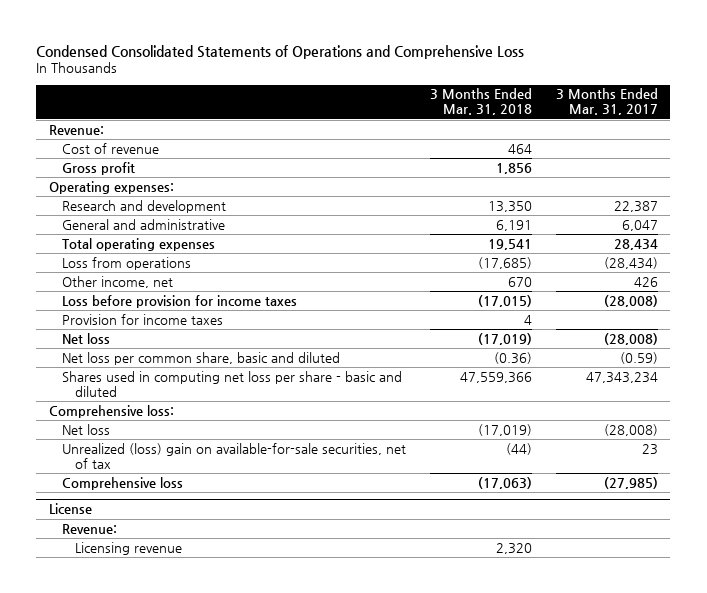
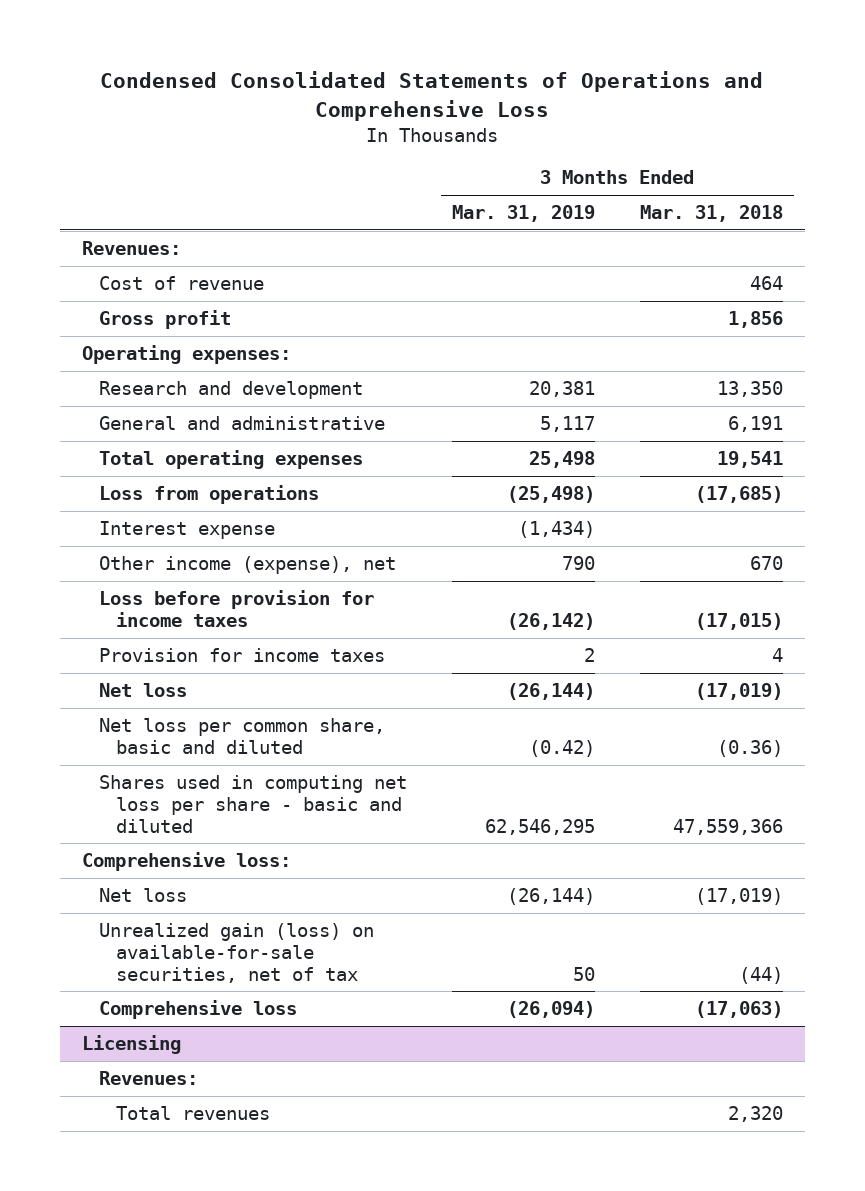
[556,88,659,116] 3 Months Ended Mar. 31, 2017 -> none
none -> [451,205,595,223] Mar. 31, 2019
[48,124,104,135] Revenue: -> [82,241,182,256] Revenues:
none -> [98,521,275,540] Interest expense
[61,275,173,288] Other income, net -> [98,556,396,575] Other income (expense), net
[61,442,406,469] Unrealized (loss) gain on available-for-sale securities, net of tax -> [98,923,374,983] Unrealized gain (loss) on available-for-sale securities, net of tax
[48,503,92,515] License -> [82,1035,182,1055] Licensing
[61,523,117,534] Revenue: -> [98,1071,198,1086] Revenues:
[75,541,183,555] Licensing revenue -> [115,1106,270,1121] Total revenues

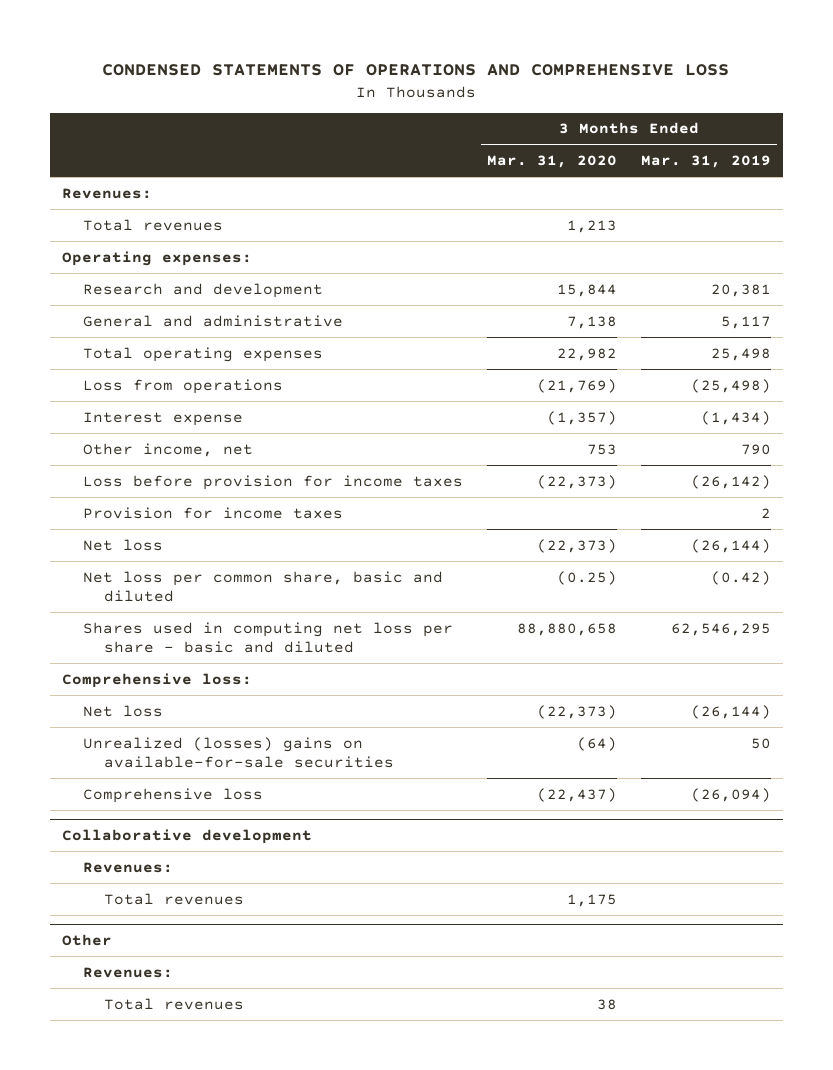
[100,71,764,121] Condensed Consolidated Statements of Operations and Comprehensive Loss -> [102,64,730,77] CONDENSED STATEMENTS OF OPERATIONS AND COMPREHENSIVE LOSS
[639,205,783,223] Mar. 31, 2018 -> none
none -> [487,154,618,168] Mar. 31, 2020
[98,276,264,291] Cost of revenue -> none
[98,310,231,330] Gross profit -> none
none -> [83,218,224,231] Total revenues
[98,556,396,575] Other income (expense), net -> [83,442,254,457] Other income, net
[98,923,374,983] Unrealized gain (loss) on available-for-sale securities, net of tax -> [83,736,395,768] Unrealized (losses) gains on available-for-sale securities
[82,1035,182,1055] Licensing -> none
none -> [62,829,313,845] Collaborative development
none -> [62,934,113,947] Other
none -> [83,966,174,978] Revenues:
none -> [104,997,245,1010] Total revenues

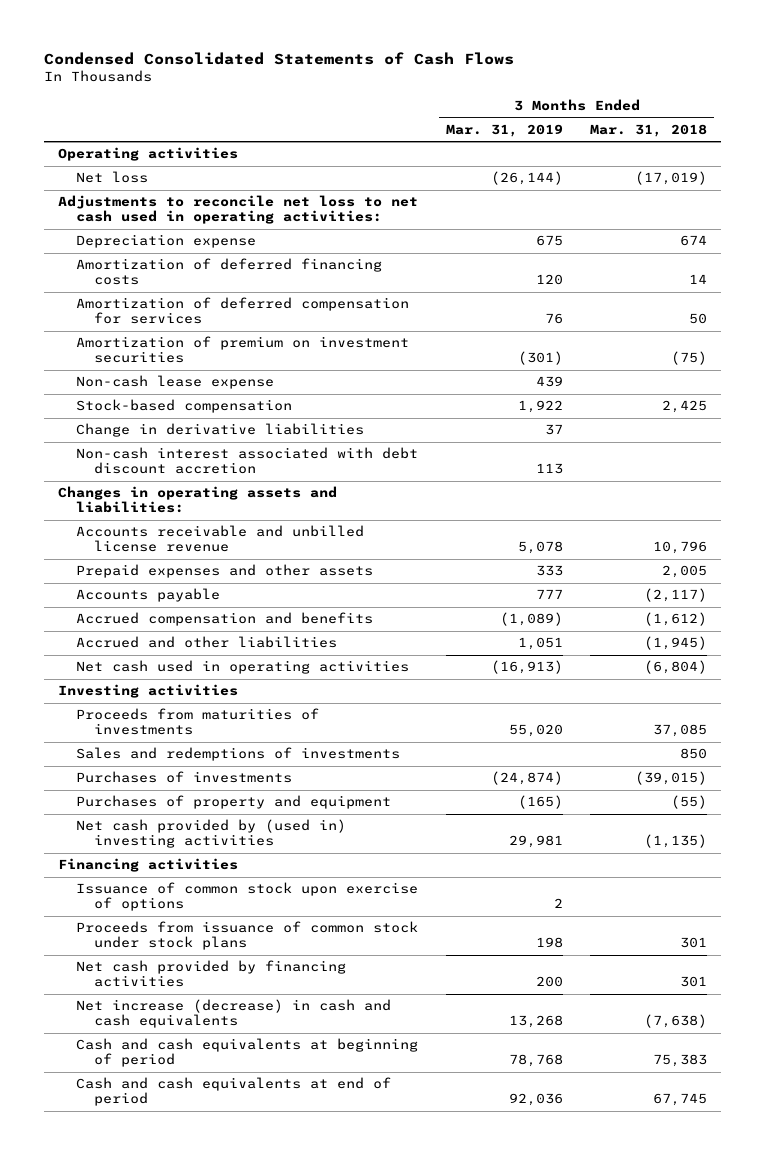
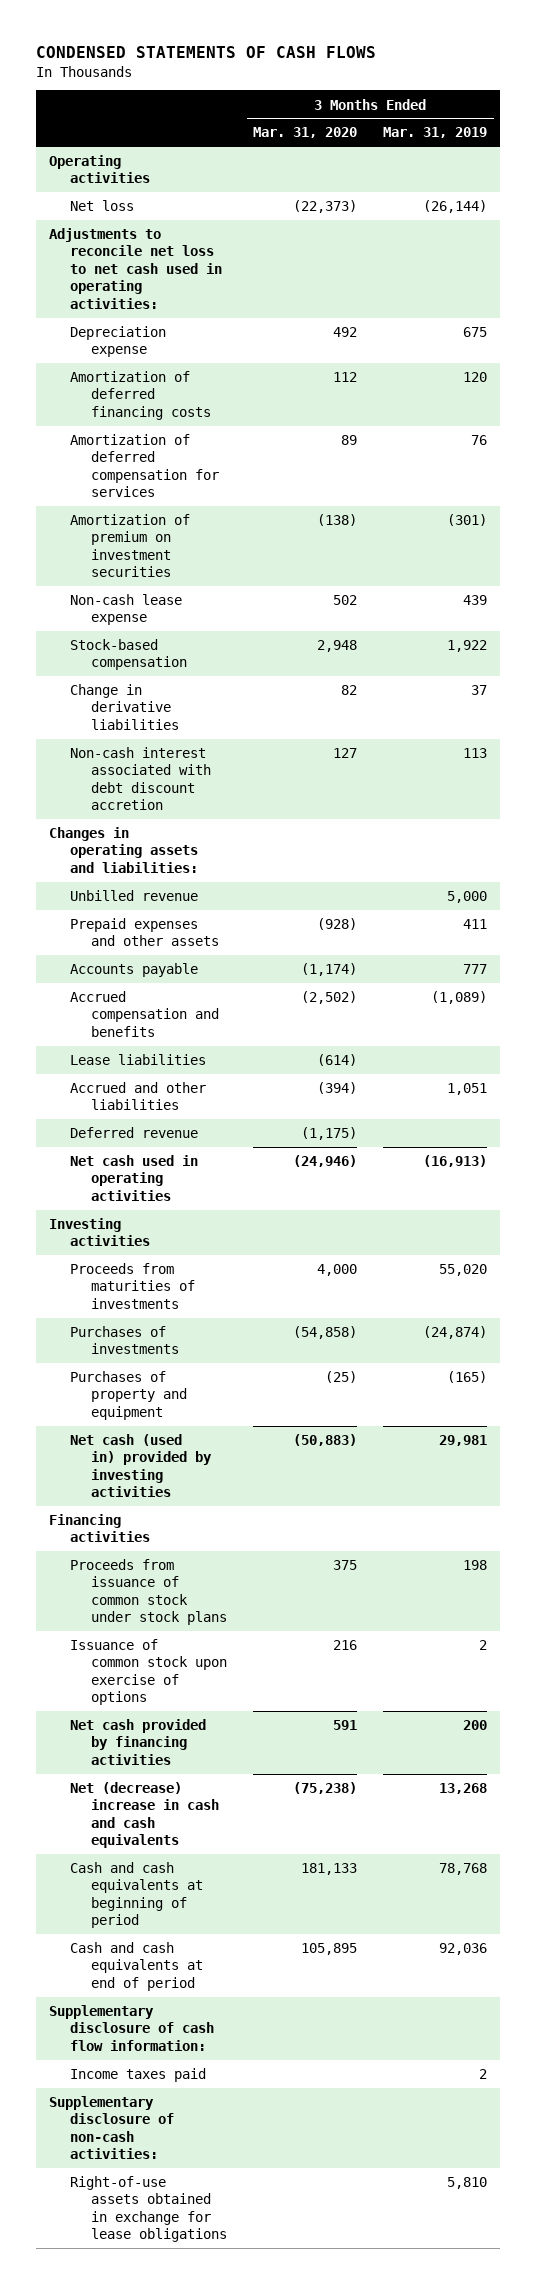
[43,51,514,65] Condensed Consolidated Statements of Cash Flows -> [36,45,377,58] CONDENSED STATEMENTS OF CASH FLOWS
[590,123,708,137] Mar. 31, 2018 -> none
none -> [253,127,358,139] Mar. 31, 2020
[75,525,364,553] Accounts receivable and unbilled license revenue -> none
none -> [70,890,199,902] Unbilled revenue
[535,565,563,577] 333 -> [463,919,488,930] 411
none -> [70,1054,207,1066] Lease liabilities
none -> [70,1127,199,1139] Deferred revenue
[75,747,400,762] Sales and redemptions of investments -> none
[75,819,346,849] Net cash provided by (used in) investing activities -> [70,1434,213,1498] Net cash (used in) provided by investing activities
[75,882,418,912] Issuance of common stock upon exercise of options -> [70,1639,228,1706] Issuance of common stock upon exercise of options
[75,999,391,1029] Net increase (decrease) in cash and cash equivalents -> [70,1782,220,1849] Net (decrease) increase in cash and cash equivalents
none -> [49,2005,215,2051] Supplementary disclosure of cash flow information:
none -> [70,2068,207,2083] Income taxes paid
none -> [49,2096,175,2160] Supplementary disclosure of non-cash activities:
none -> [70,2176,228,2243] Right-of-use assets obtained in exchange for lease obligations

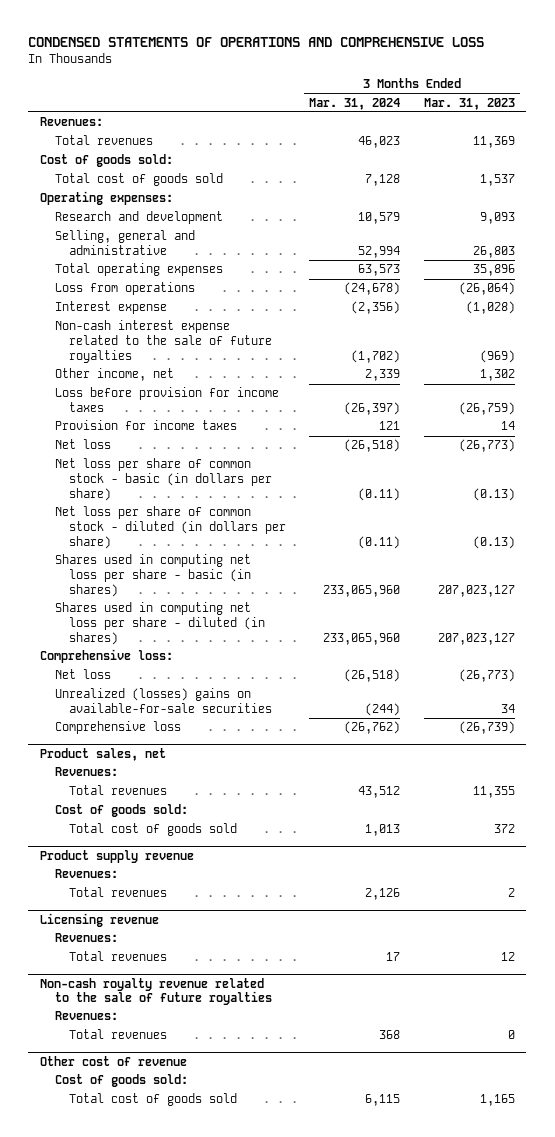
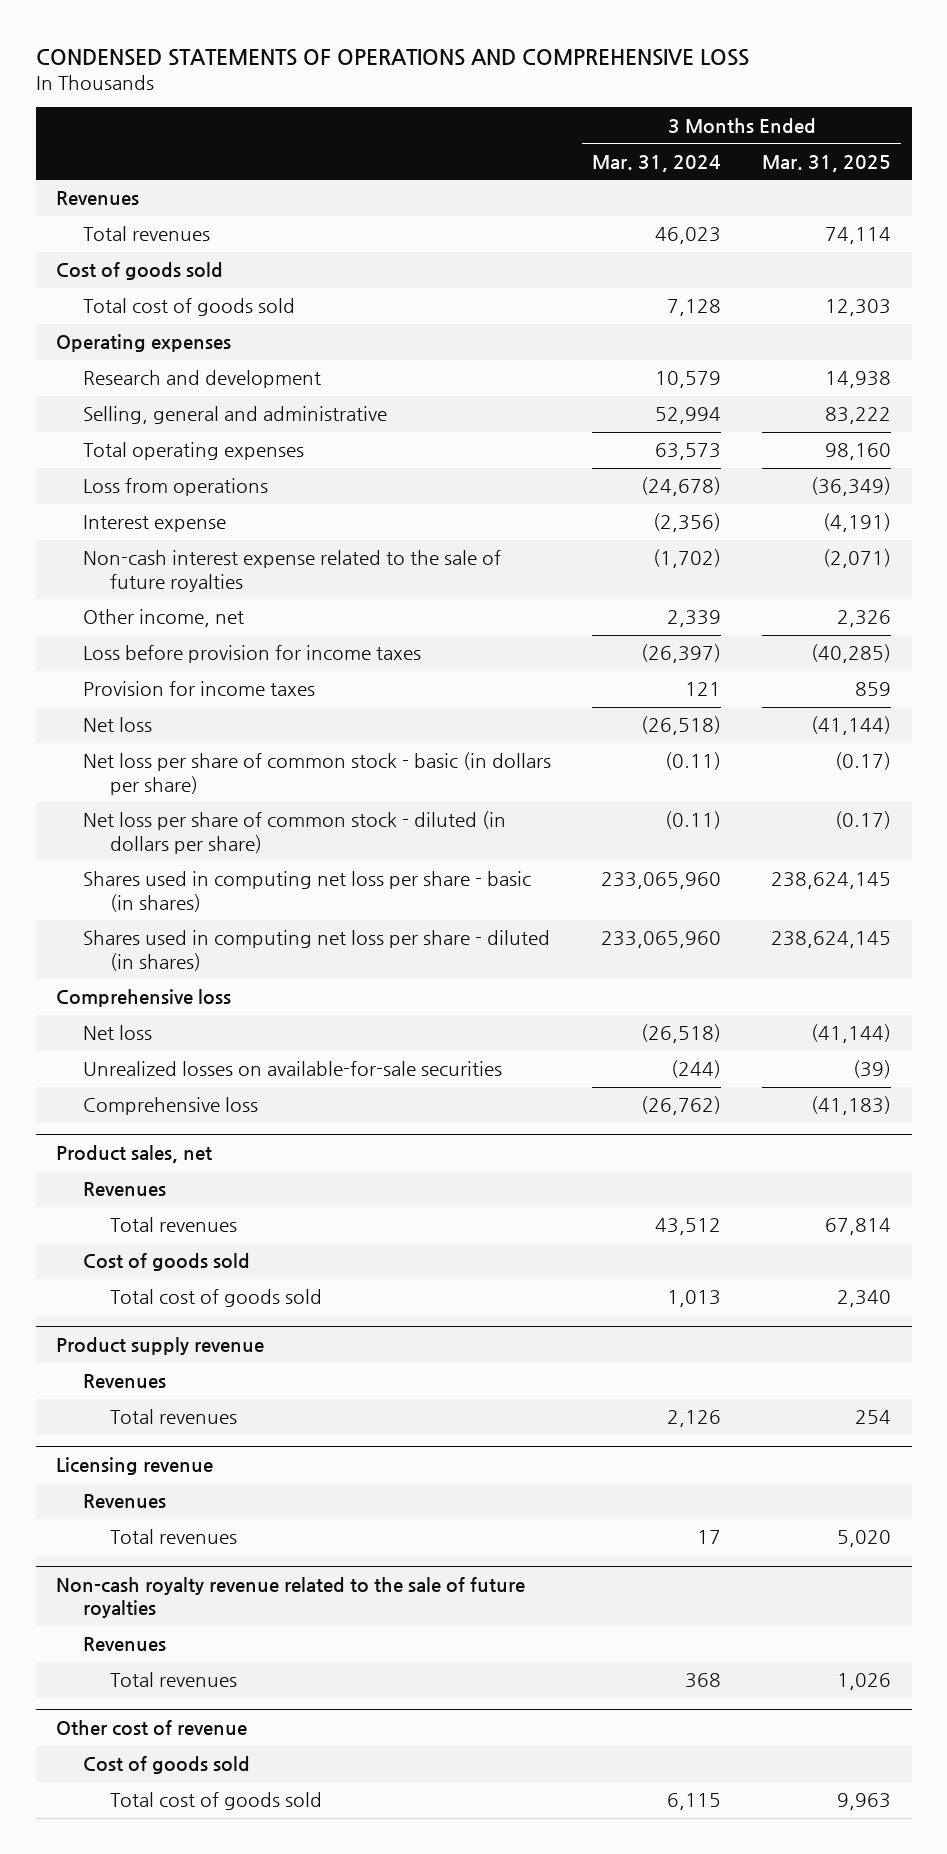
[423,97,515,110] Mar. 31, 2023 -> none
none -> [762,154,892,172] Mar. 31, 2025
[39,117,103,127] Revenues: -> [56,191,140,206] Revenues
[39,154,173,168] Cost of goods sold: -> [56,262,224,281] Cost of goods sold
[39,191,173,206] Operating expenses: -> [56,334,232,353] Operating expenses
[39,649,173,664] Comprehensive loss: -> [56,989,232,1008] Comprehensive loss
[54,688,273,714] Unrealized (losses) gains on available-for-sale securities -> [83,1061,503,1077] Unrealized losses on available-for-sale securities
[54,767,118,777] Revenues: -> [83,1182,167,1197] Revenues
[54,804,188,818] Cost of goods sold: -> [83,1253,251,1272] Cost of goods sold
[54,869,118,879] Revenues: -> [83,1374,167,1389] Revenues
[54,933,118,943] Revenues: -> [83,1494,167,1509] Revenues
[54,1011,118,1021] Revenues: -> [83,1637,167,1652] Revenues
[54,1074,188,1088] Cost of goods sold: -> [83,1756,251,1775] Cost of goods sold

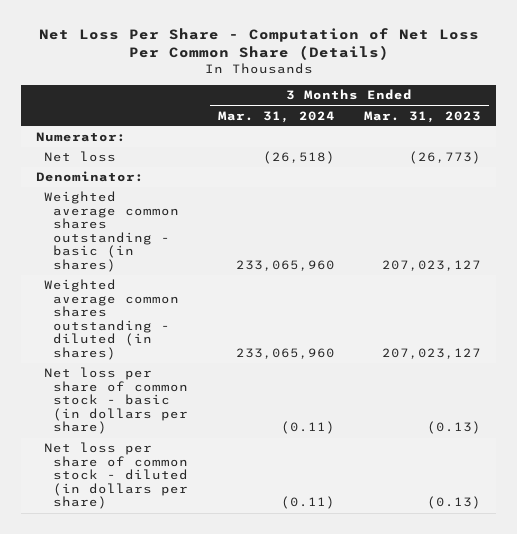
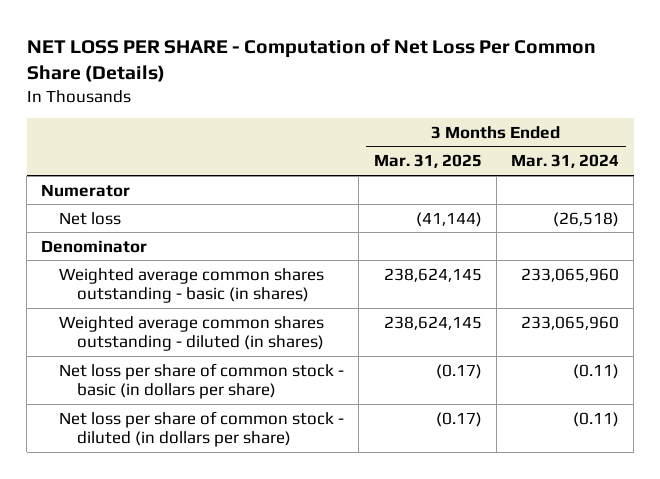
[38,28,479,61] Net Loss Per Share - Computation of Net Loss Per Common Share (Details) -> [26,38,596,82] NET LOSS PER SHARE - Computation of Net Loss Per Common Share (Details)
[364,110,482,123] Mar. 31, 2023 -> none
none -> [373,154,482,169] Mar. 31, 2025
[35,132,126,143] Numerator: -> [41,183,131,197] Numerator
[35,171,144,183] Denominator: -> [41,239,148,253] Denominator

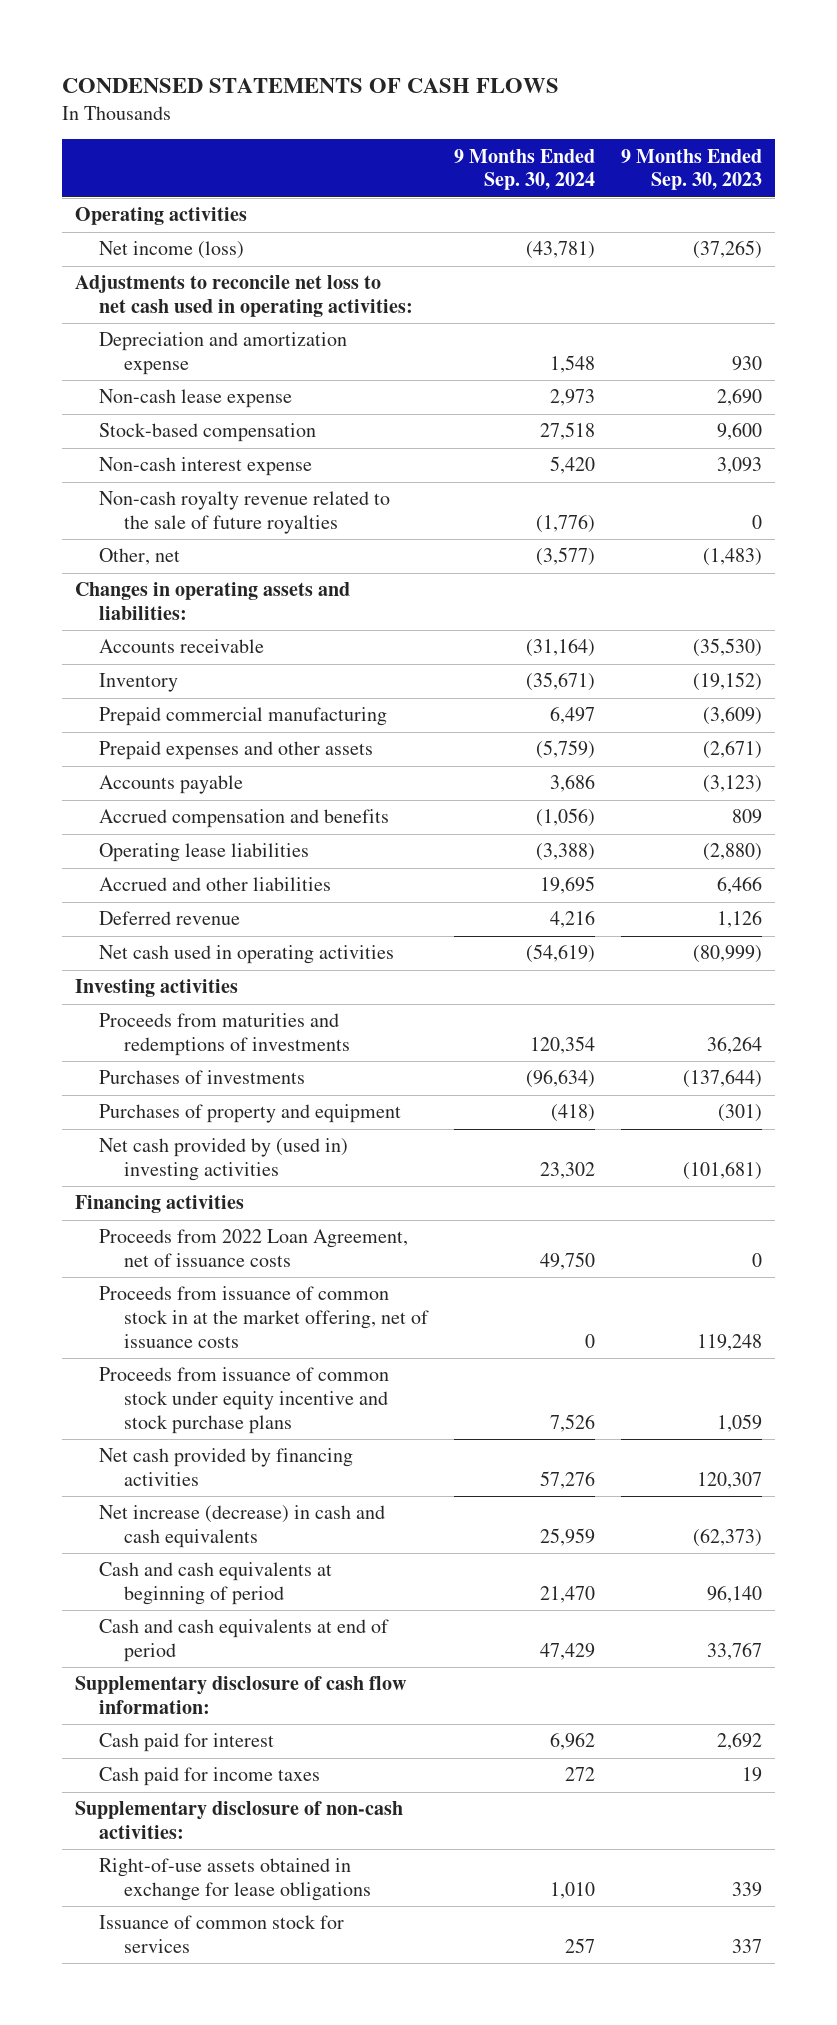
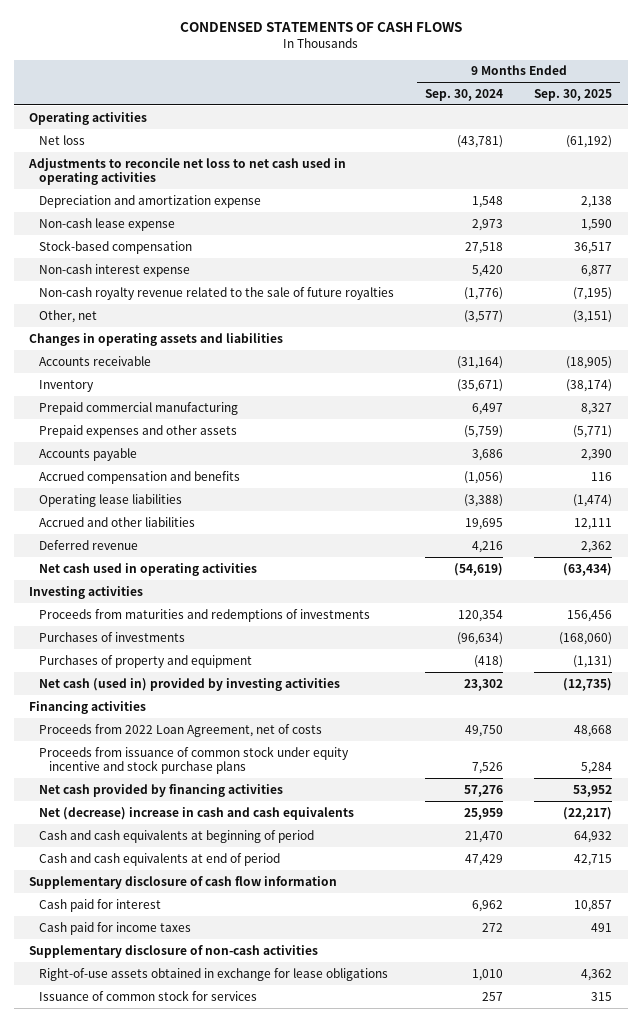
[620,148,762,191] 9 Months Ended Sep. 30, 2023 -> none
none -> [534,89,613,102] Sep. 30, 2025
[99,241,245,260] Net income (loss) -> [39,134,86,145] Net loss
[75,275,414,318] Adjustments to reconcile net loss to net cash used in operating activities: -> [28,157,347,185] Adjustments to reconcile net loss to net cash used in operating activities
[75,582,351,621] Changes in operating assets and liabilities: -> [29,332,284,346] Changes in operating assets and liabilities
[99,1138,349,1182] Net cash provided by (used in) investing activities -> [39,677,341,691] Net cash (used in) provided by investing activities
[99,1286,429,1348] Proceeds from issuance of common stock in at the market offering, net of issuance costs -> none
[99,1229,409,1268] Proceeds from 2022 Loan Agreement, net of issuance costs -> [39,723,323,737] Proceeds from 2022 Loan Agreement, net of costs
[99,1505,386,1549] Net increase (decrease) in cash and cash equivalents -> [39,806,355,820] Net (decrease) increase in cash and cash equivalents
[75,1676,408,1715] Supplementary disclosure of cash flow information: -> [29,875,338,889] Supplementary disclosure of cash flow information
[75,1801,404,1840] Supplementary disclosure of non-cash activities: -> [29,944,319,958] Supplementary disclosure of non-cash activities

